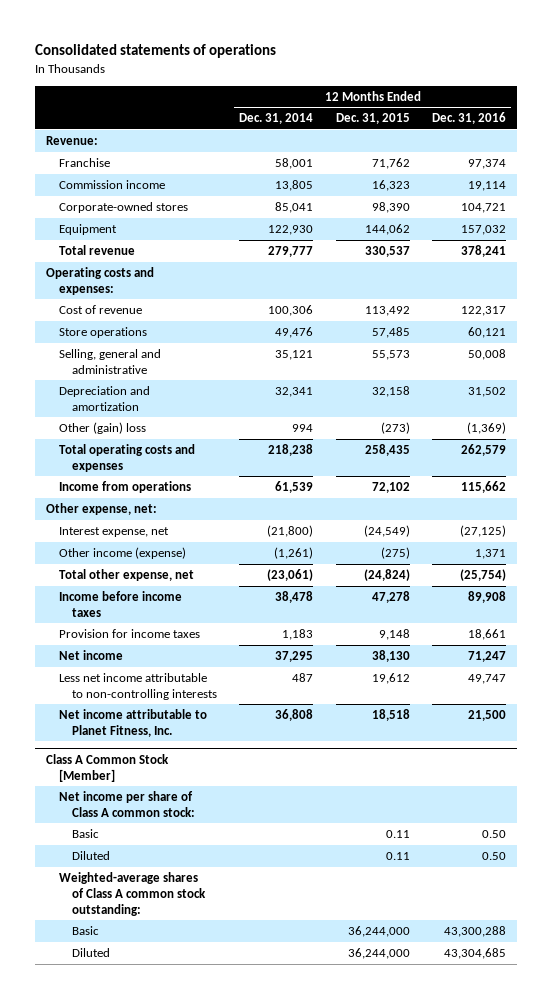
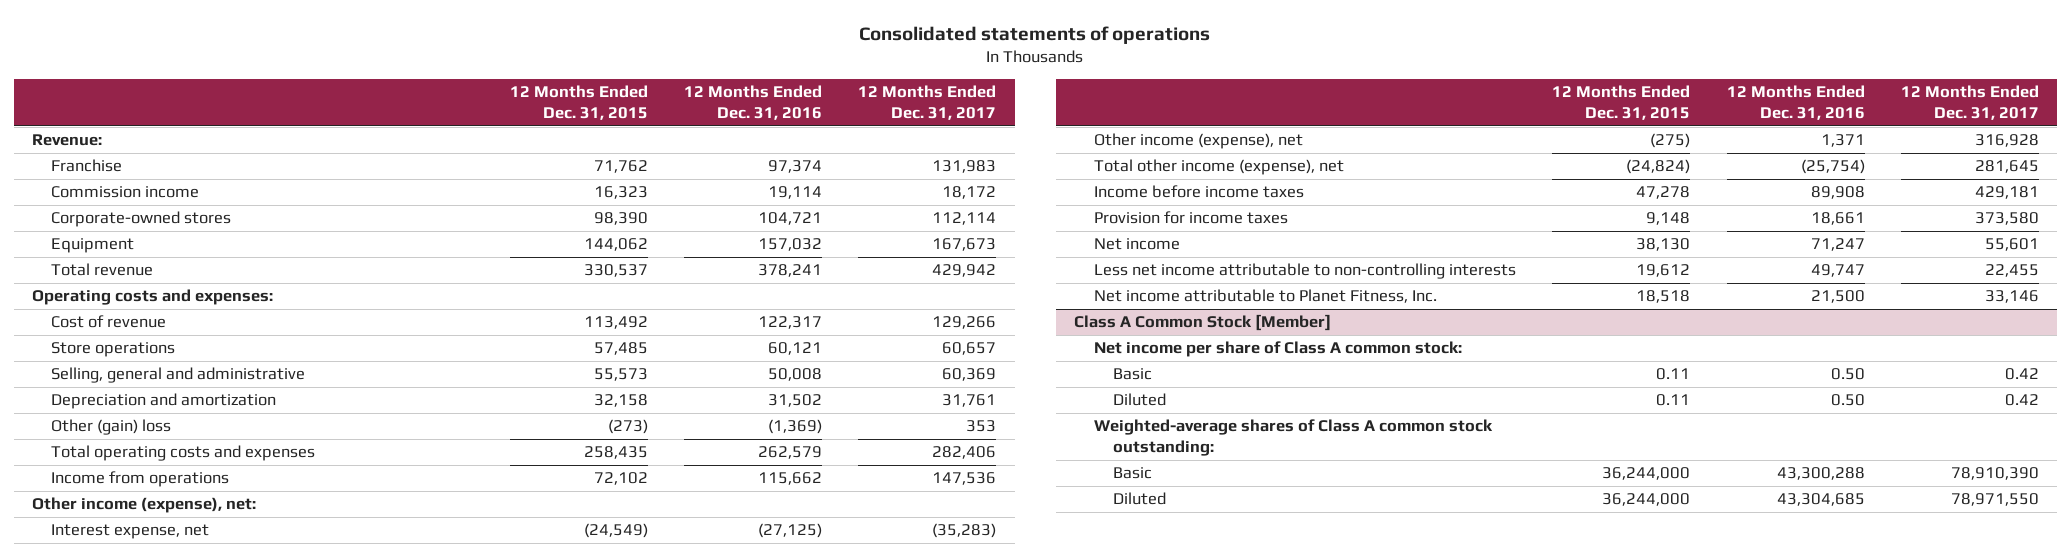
[239,113,314,125] Dec. 31, 2014 -> none
none -> [858,85,997,120] 12 Months Ended Dec. 31, 2017
[45,503,157,516] Other expense, net: -> [32,497,257,514] Other income (expense), net:
[58,547,186,560] Other income (expense) -> [1093,133,1303,150] Other income (expense), net
[58,569,194,582] Total other expense, net -> [1093,159,1344,176] Total other income (expense), net

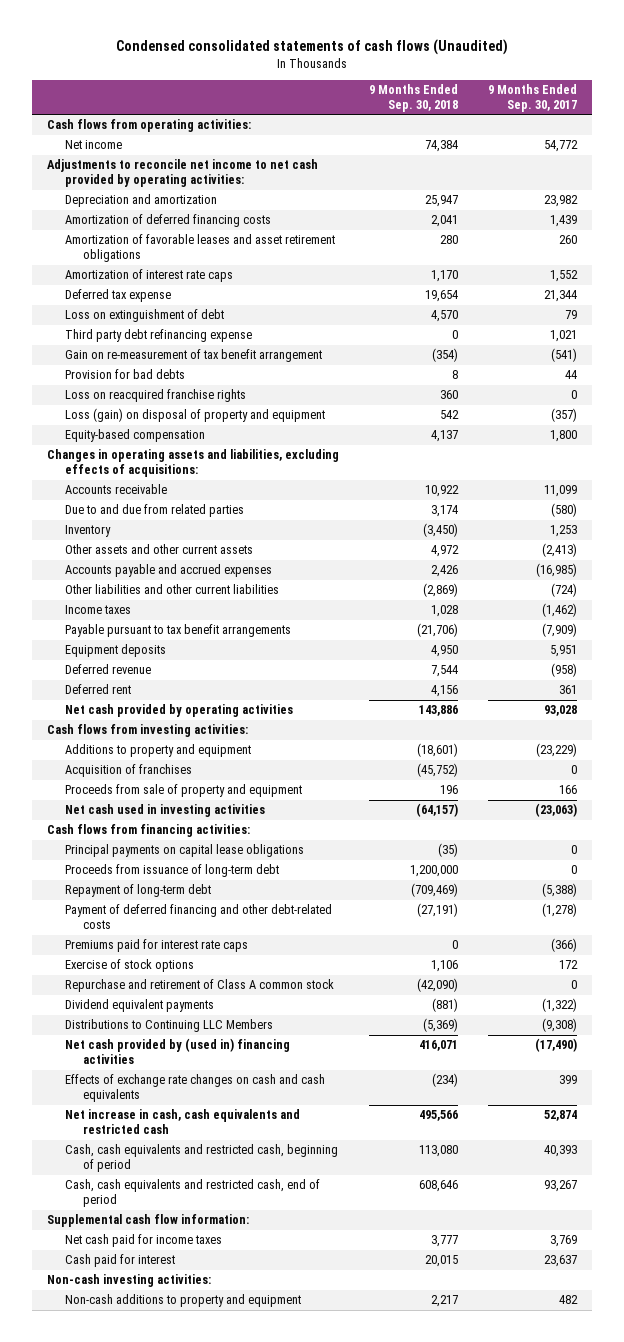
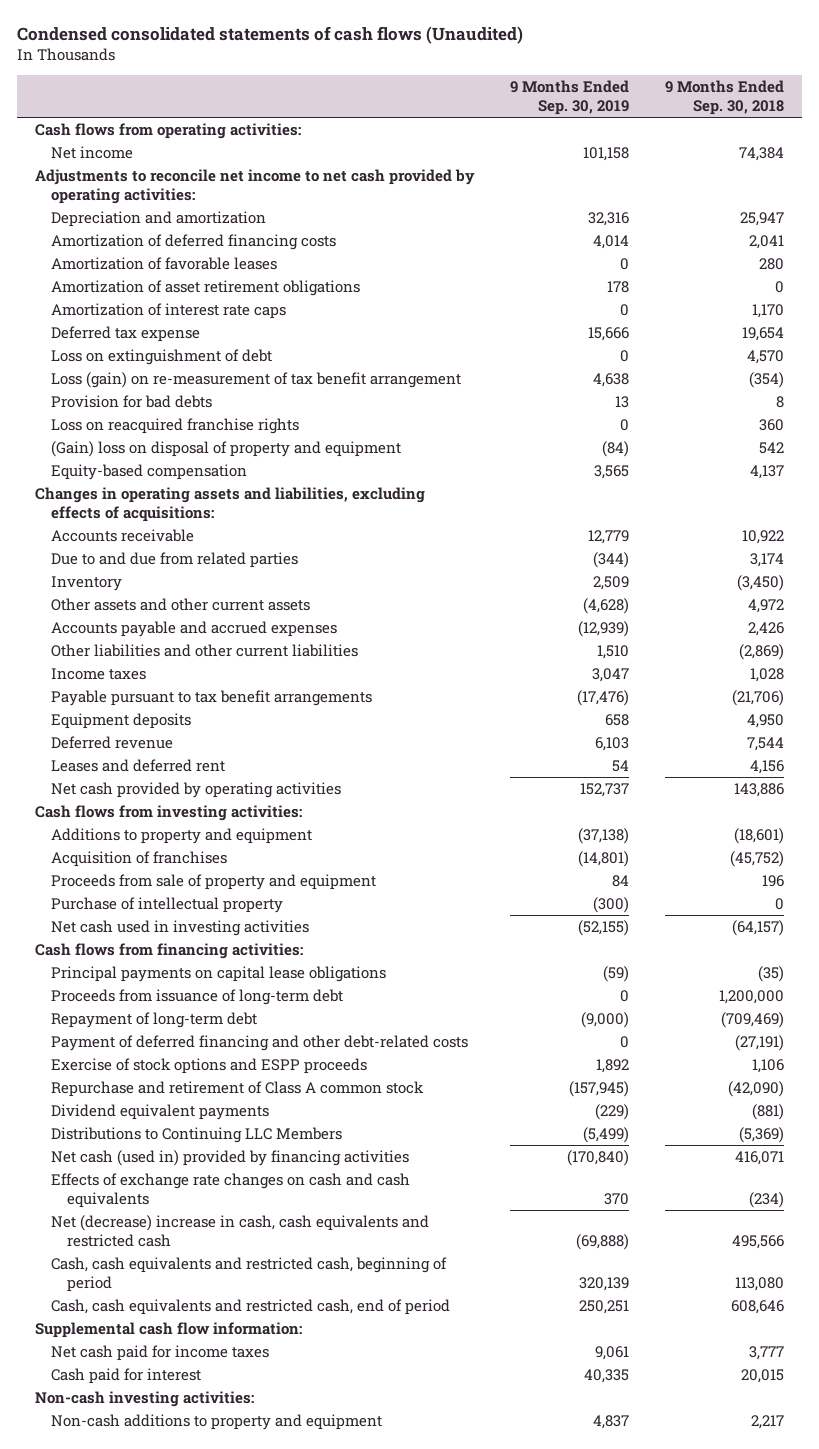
[488,84,578,112] 9 Months Ended Sep. 30, 2017 -> none
none -> [510,79,630,115] 9 Months Ended Sep. 30, 2019
[64,234,335,263] Amortization of favorable leases and asset retirement obligations -> [51,256,278,270] Amortization of favorable leases
none -> [51,279,361,296] Amortization of asset retirement obligations
[64,329,252,343] Third party debt refinancing expense -> none
[64,349,322,363] Gain on re-measurement of tax benefit arrangement -> [51,371,462,388] Loss (gain) on re-measurement of tax benefit arrangement
[64,408,325,423] Loss (gain) on disposal of property and equipment -> [51,440,402,457] (Gain) loss on disposal of property and equipment
[64,684,131,695] Deferred rent -> [51,758,226,772] Leases and deferred rent
none -> [51,896,284,913] Purchase of intellectual property
[64,939,248,953] Premiums paid for interest rate caps -> none
[64,959,194,973] Exercise of stock options -> [51,1057,368,1074] Exercise of stock options and ESPP proceeds
[64,1038,290,1065] Net cash provided by (used in) financing activities -> [51,1149,410,1166] Net cash (used in) provided by financing activities
[64,1109,300,1135] Net increase in cash, cash equivalents and restricted cash -> [51,1214,430,1247] Net (decrease) increase in cash, cash equivalents and restricted cash

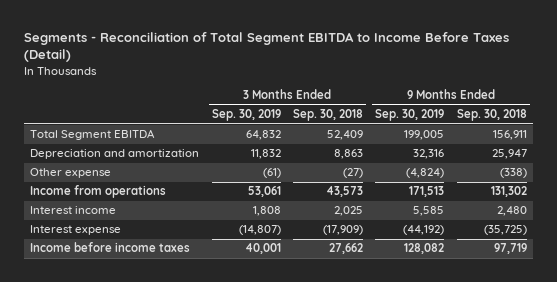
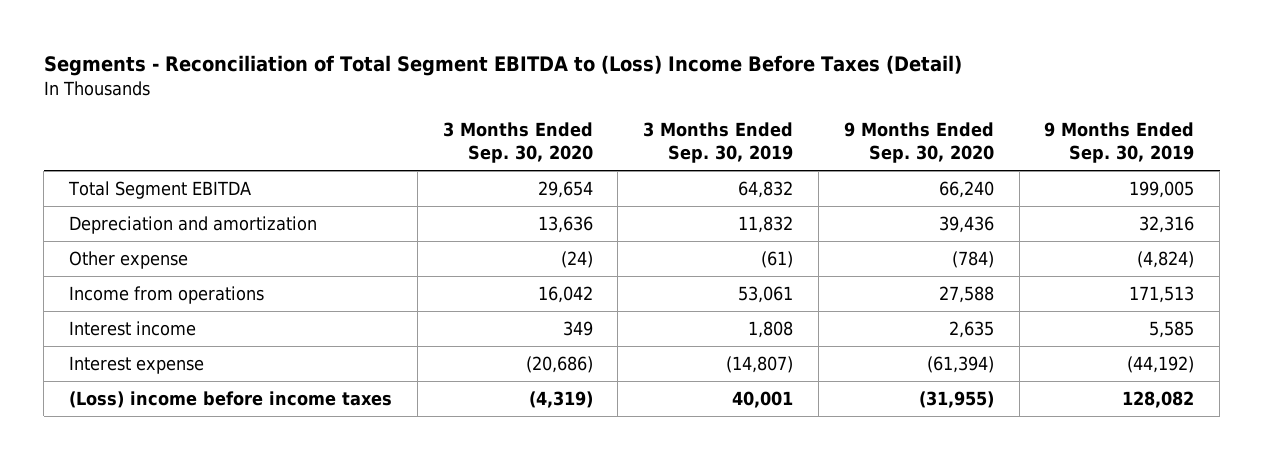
[24,31,510,63] Segments - Reconciliation of Total Segment EBITDA to Income Before Taxes (Detail) -> [43,55,962,77] Segments - Reconciliation of Total Segment EBITDA to (Loss) Income Before Taxes (Detail)
[293,109,364,122] Sep. 30, 2018 -> none
[456,109,527,122] Sep. 30, 2018 -> none
none -> [442,122,593,163] 3 Months Ended Sep. 30, 2020
none -> [843,122,994,163] 9 Months Ended Sep. 30, 2020
[30,242,191,253] Income before income taxes -> [68,391,392,409] (Loss) income before income taxes

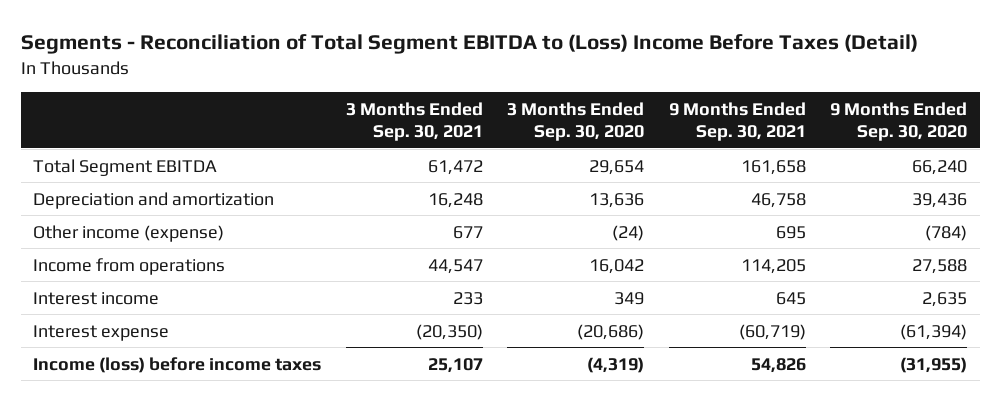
[643,122,794,163] 3 Months Ended Sep. 30, 2019 -> none
[1044,122,1195,163] 9 Months Ended Sep. 30, 2019 -> none
none -> [345,101,483,142] 3 Months Ended Sep. 30, 2021
none -> [668,101,806,142] 9 Months Ended Sep. 30, 2021
[68,251,188,270] Other expense -> [33,224,225,242] Other income (expense)
[68,391,392,409] (Loss) income before income taxes -> [33,356,322,373] Income (loss) before income taxes

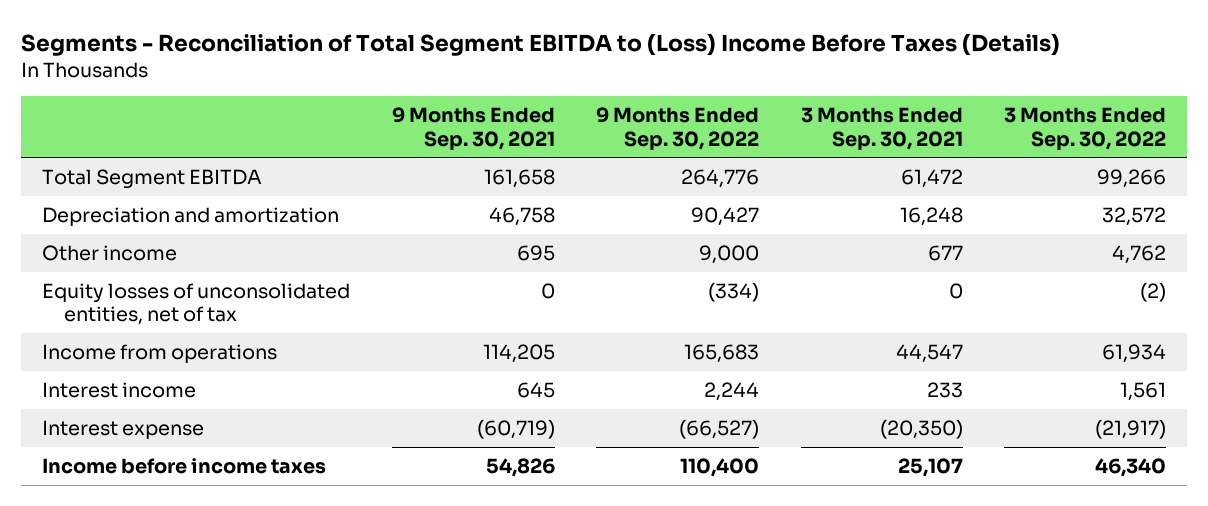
[21,34,919,55] Segments - Reconciliation of Total Segment EBITDA to (Loss) Income Before Taxes (Detail) -> [21,33,1061,57] Segments - Reconciliation of Total Segment EBITDA to (Loss) Income Before Taxes (Details)
[507,101,645,142] 3 Months Ended Sep. 30, 2020 -> none
[830,101,968,142] 9 Months Ended Sep. 30, 2020 -> none
none -> [596,107,760,150] 9 Months Ended Sep. 30, 2022
none -> [1004,107,1167,150] 3 Months Ended Sep. 30, 2022
[33,224,225,242] Other income (expense) -> [41,244,177,261] Other income
none -> [41,282,350,326] Equity losses of unconsolidated entities, net of tax
[33,356,322,373] Income (loss) before income taxes -> [41,457,326,474] Income before income taxes

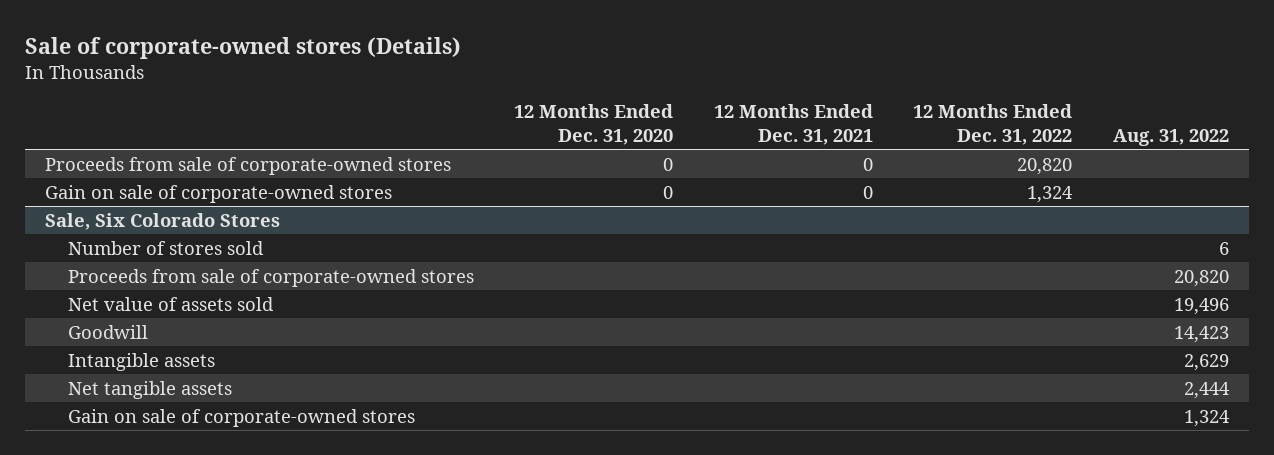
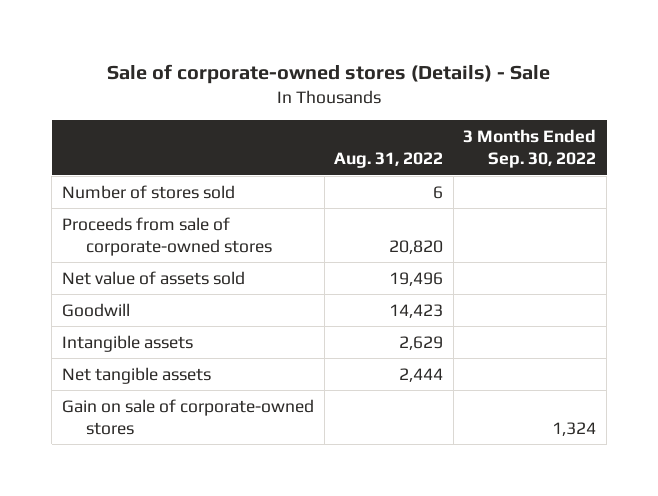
[25,36,462,59] Sale of corporate-owned stores (Details) -> [107,64,551,85] Sale of corporate-owned stores (Details) - Sale
[514,104,674,145] 12 Months Ended Dec. 31, 2020 -> none
[713,104,873,145] 12 Months Ended Dec. 31, 2021 -> none
[913,104,1073,145] 12 Months Ended Dec. 31, 2022 -> none
none -> [463,128,597,169] 3 Months Ended Sep. 30, 2022
[45,156,452,175] Proceeds from sale of corporate-owned stores -> none
[45,212,281,230] Sale, Six Colorado Stores -> none
[67,408,415,427] Gain on sale of corporate-owned stores -> none
[45,184,393,203] Gain on sale of corporate-owned stores -> [62,398,315,436] Gain on sale of corporate-owned stores

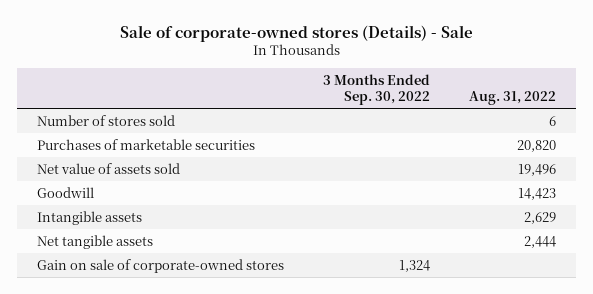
[62,216,273,257] Proceeds from sale of corporate-owned stores -> [36,139,255,151] Purchases of marketable securities

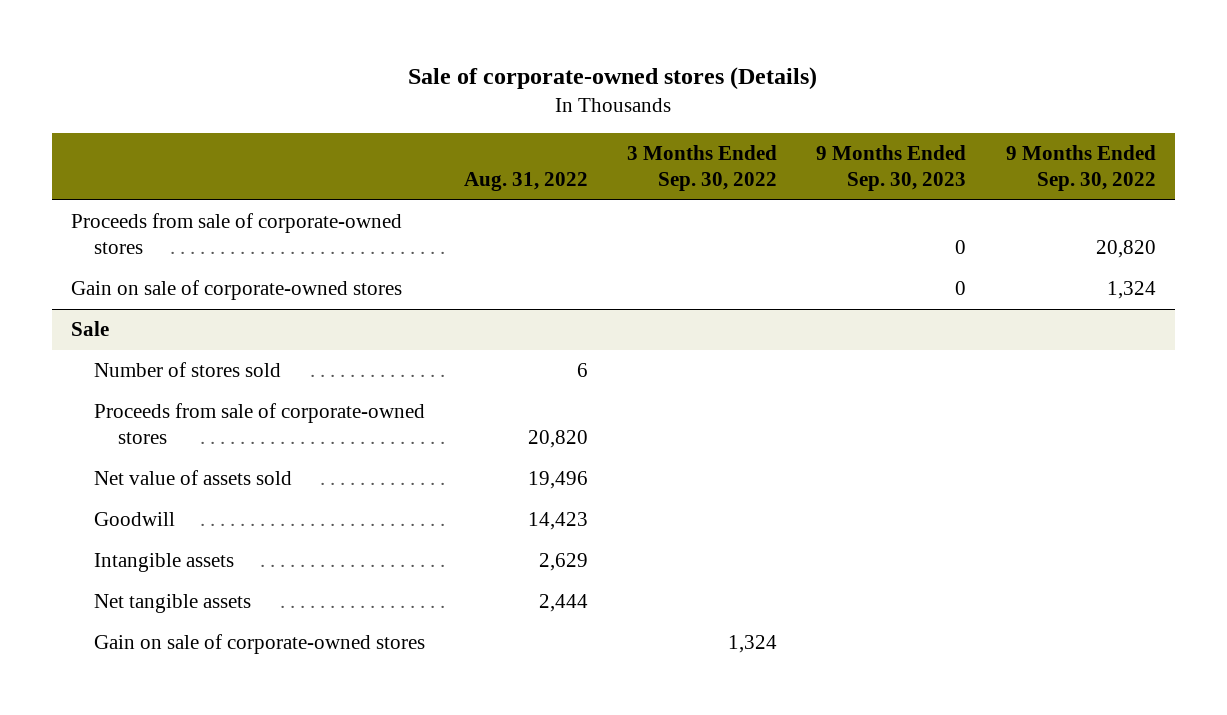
[119,24,473,42] Sale of corporate-owned stores (Details) - Sale -> [408,66,818,90] Sale of corporate-owned stores (Details)
none -> [816,145,967,191] 9 Months Ended Sep. 30, 2023
none -> [1005,145,1156,191] 9 Months Ended Sep. 30, 2022
none -> [71,213,403,255] Proceeds from sale of corporate-owned stores
none -> [71,280,403,301] Gain on sale of corporate-owned stores
none -> [71,321,110,337] Sale
[36,139,255,151] Purchases of marketable securities -> [94,403,426,445] Proceeds from sale of corporate-owned stores

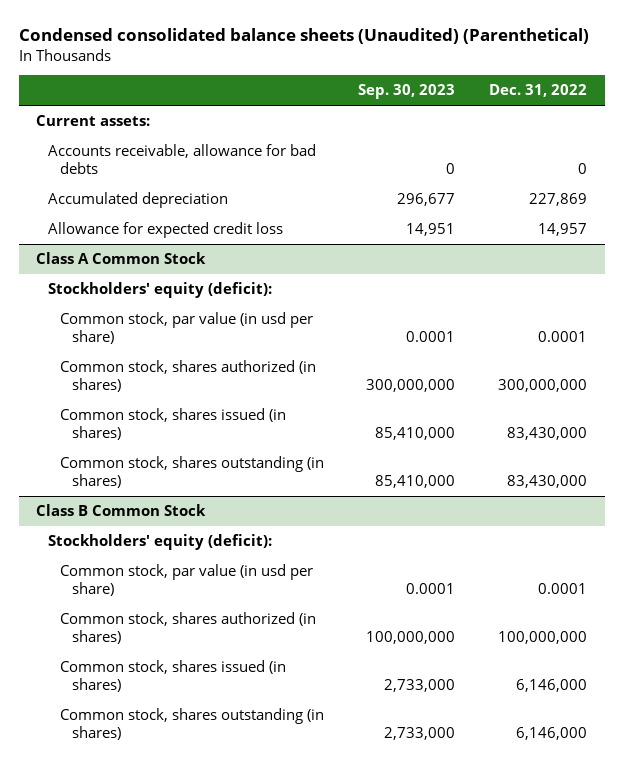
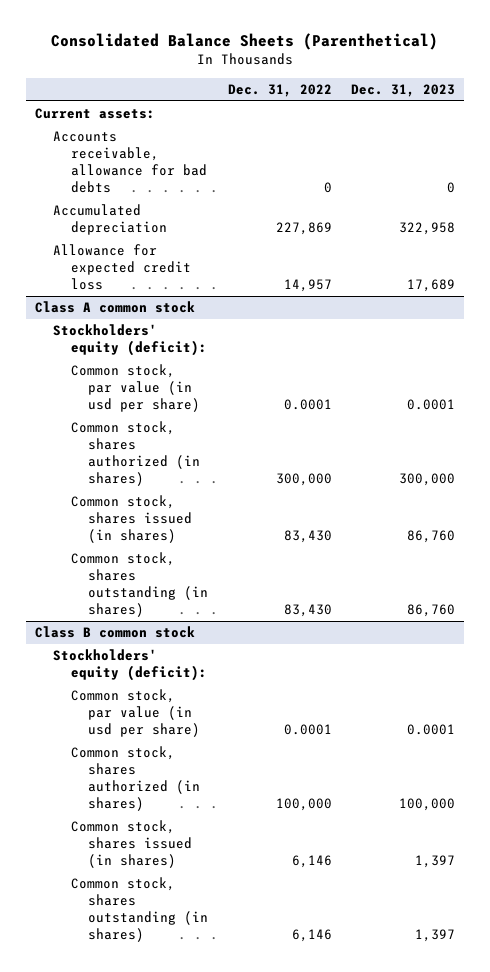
[18,28,589,45] Condensed consolidated balance sheets (Unaudited) (Parenthetical) -> [51,33,439,51] Consolidated Balance Sheets (Parenthetical)
[358,84,456,100] Sep. 30, 2023 -> none
none -> [350,83,455,97] Dec. 31, 2023
[35,252,206,265] Class A Common Stock -> [35,301,196,314] Class A common stock
[498,379,588,393] 300,000,000 -> [275,473,332,487] 300,000
[507,427,588,441] 83,430,000 -> [283,530,332,544] 83,430
[507,475,588,489] 83,430,000 -> [283,604,332,618] 83,430
[35,504,206,517] Class B Common Stock -> [35,626,196,639] Class B common stock
[498,631,588,645] 100,000,000 -> [275,798,332,812] 100,000
[516,679,588,693] 6,146,000 -> [291,855,332,869] 6,146
[516,727,588,741] 6,146,000 -> [291,929,332,943] 6,146

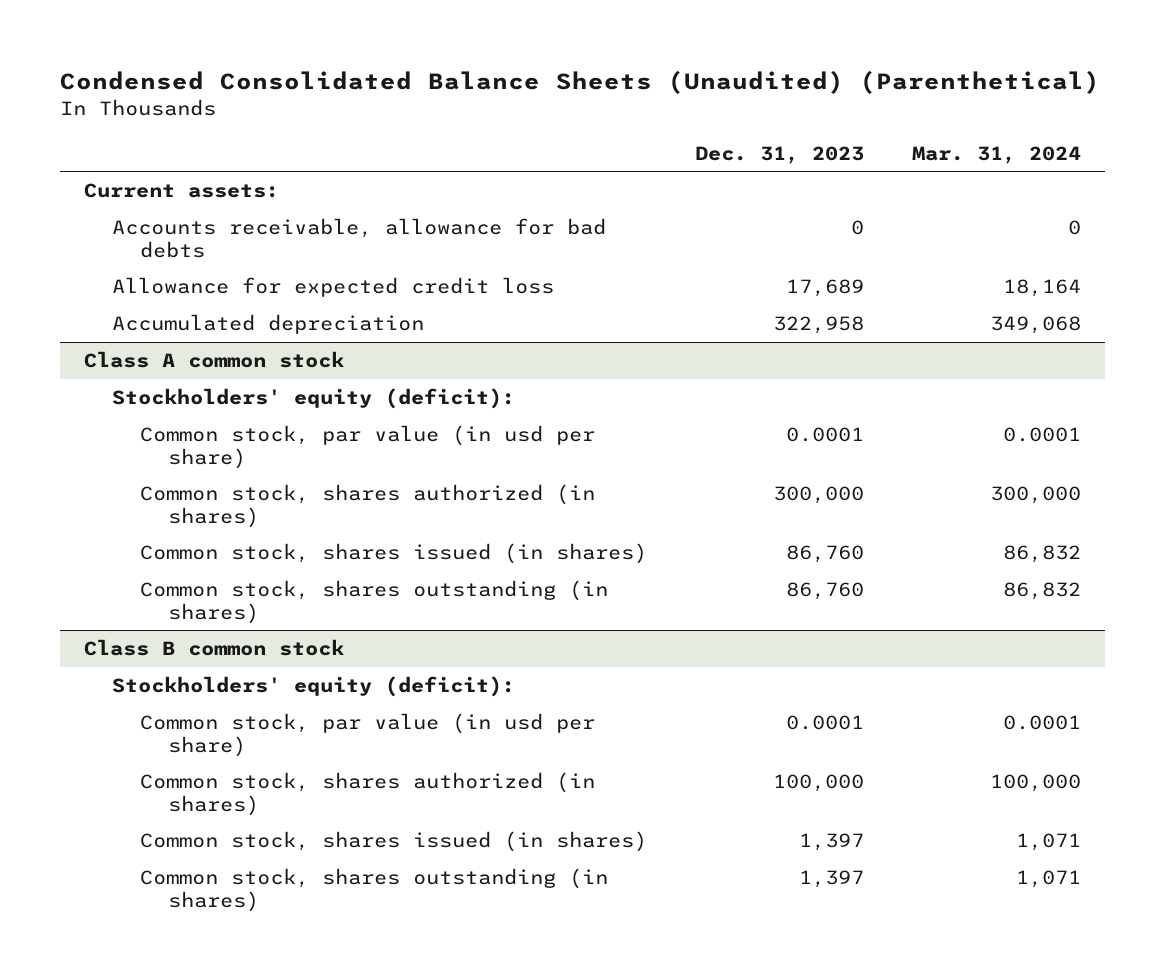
[51,33,439,51] Consolidated Balance Sheets (Parenthetical) -> [59,70,1100,95] Condensed Consolidated Balance Sheets (Unaudited) (Parenthetical)
[227,83,332,97] Dec. 31, 2022 -> none
none -> [912,145,1082,164] Mar. 31, 2024
[52,204,167,236] Accumulated depreciation -> [111,313,424,334] Accumulated depreciation

